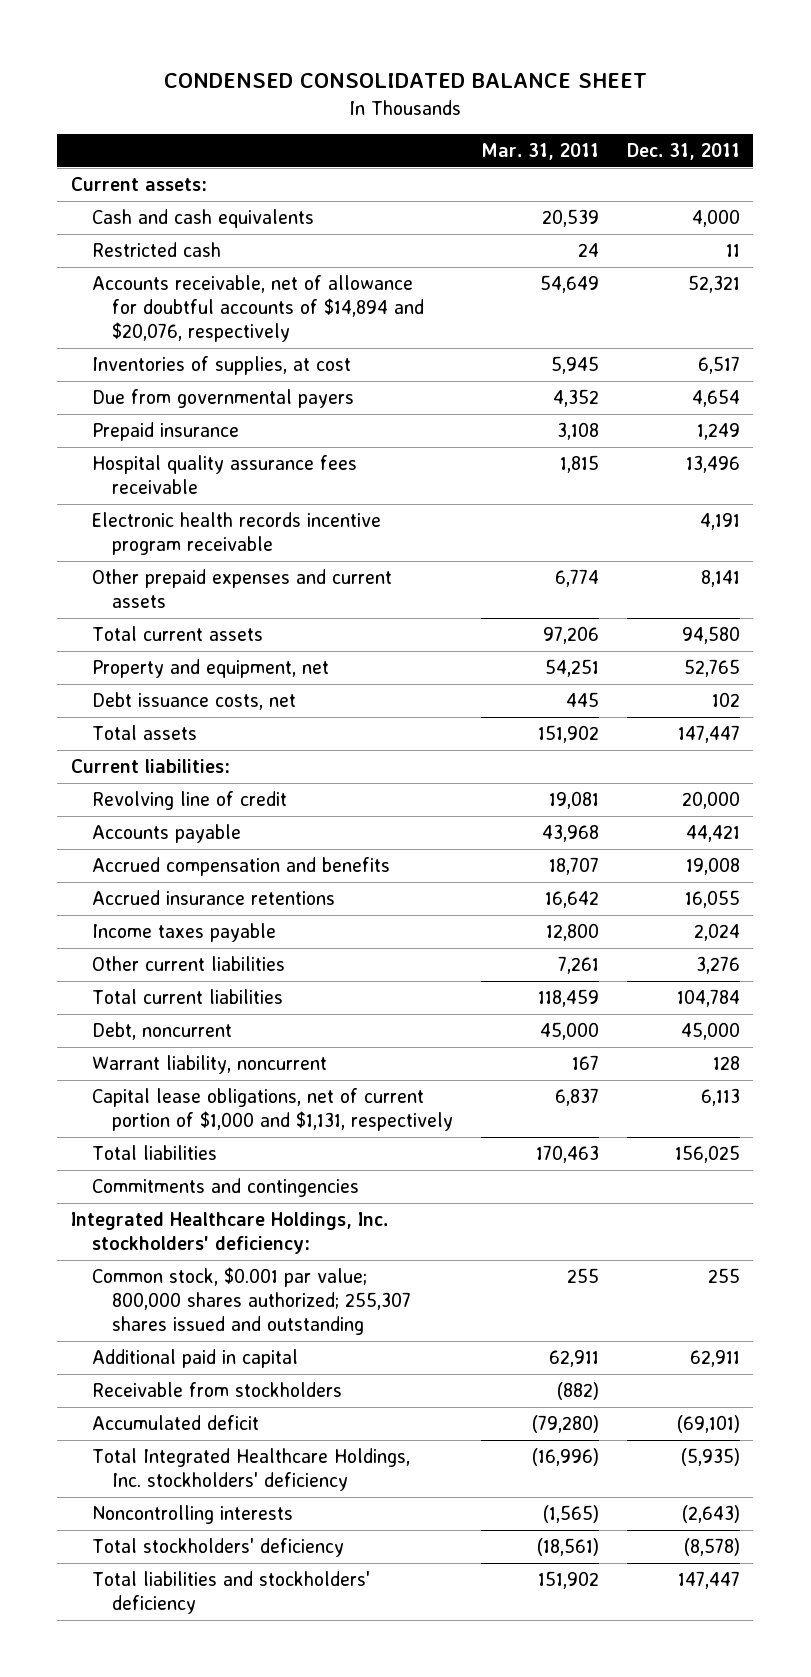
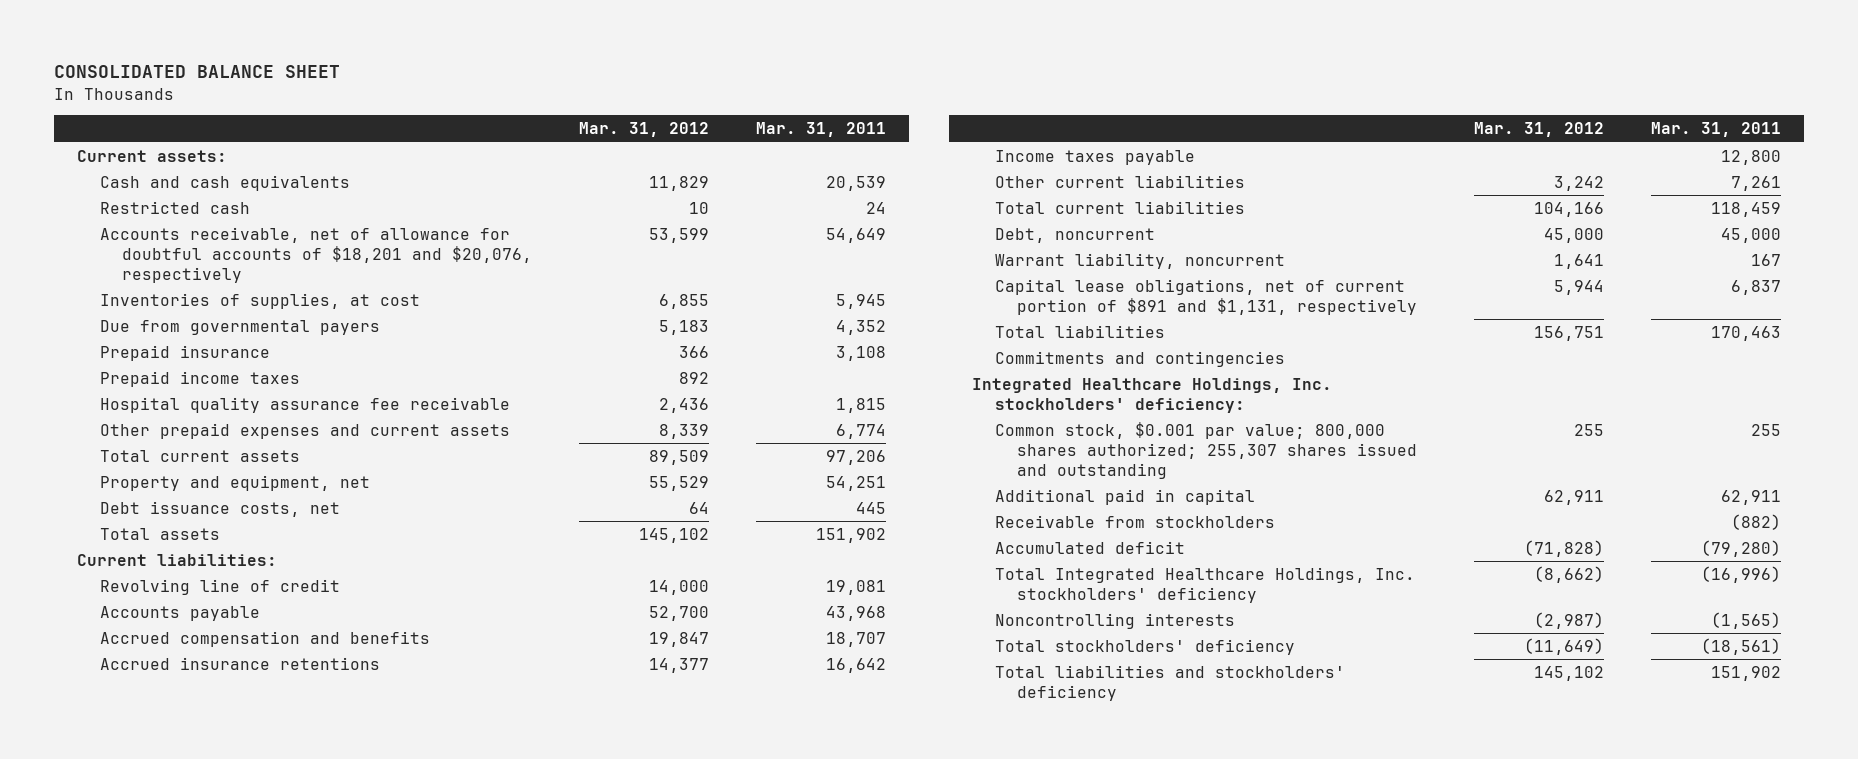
[164,72,648,88] CONDENSED CONSOLIDATED BALANCE SHEET -> [53,65,340,79] CONSOLIDATED BALANCE SHEET
[626,143,740,161] Dec. 31, 2011 -> none
none -> [578,122,709,138] Mar. 31, 2012
[91,275,424,342] Accounts receivable, net of allowance for doubtful accounts of $14,894 and $20,076, respectively -> [99,226,532,283] Accounts receivable, net of allowance for doubtful accounts of $18,201 and $20,076, respectively
[91,512,381,555] Electronic health records incentive program receivable -> none
none -> [99,370,300,387] Prepaid income taxes
[91,455,357,494] Hospital quality assurance fees receivable -> [99,396,510,413] Hospital quality assurance fee receivable
[91,1088,453,1131] Capital lease obligations, net of current portion of $1,000 and $1,131, respectively -> [994,278,1417,315] Capital lease obligations, net of current portion of $891 and $1,131, respectively

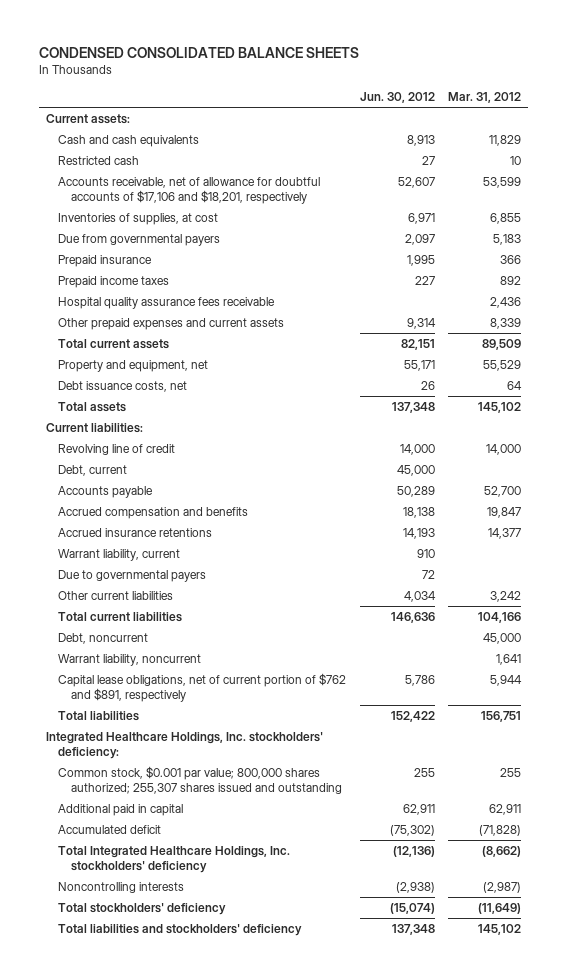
[53,65,340,79] CONSOLIDATED BALANCE SHEET -> [39,47,360,59] CONDENSED CONSOLIDATED BALANCE SHEETS
[755,122,886,138] Mar. 31, 2011 -> none
none -> [359,92,435,104] Jun. 30, 2012
[99,226,532,283] Accounts receivable, net of allowance for doubtful accounts of $18,201 and $20,076, respectively -> [58,176,321,205] Accounts receivable, net of allowance for doubtful accounts of $17,106 and $18,201, respectively
[99,396,510,413] Hospital quality assurance fee receivable -> [58,296,276,309] Hospital quality assurance fees receivable
none -> [58,464,128,476] Debt, current
[994,149,1195,165] Income taxes payable -> none
none -> [58,548,181,561] Warrant liability, current
none -> [58,569,207,582] Due to governmental payers
[994,278,1417,315] Capital lease obligations, net of current portion of $891 and $1,131, respectively -> [58,672,347,703] Capital lease obligations, net of current portion of $762 and $891, respectively
[994,350,1285,367] Commitments and contingencies -> none
[994,514,1275,528] Receivable from stockholders -> none

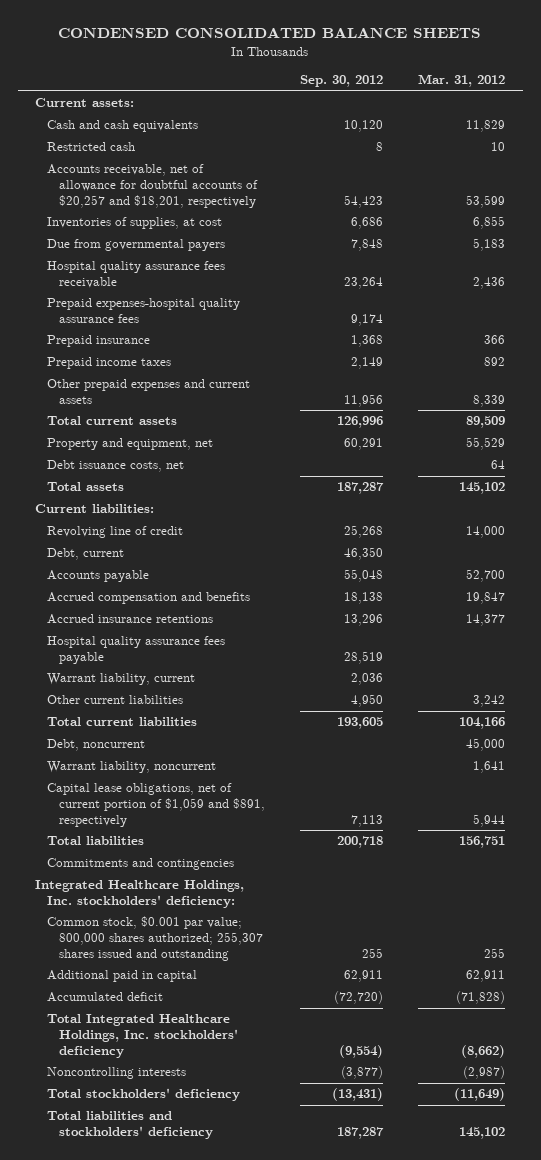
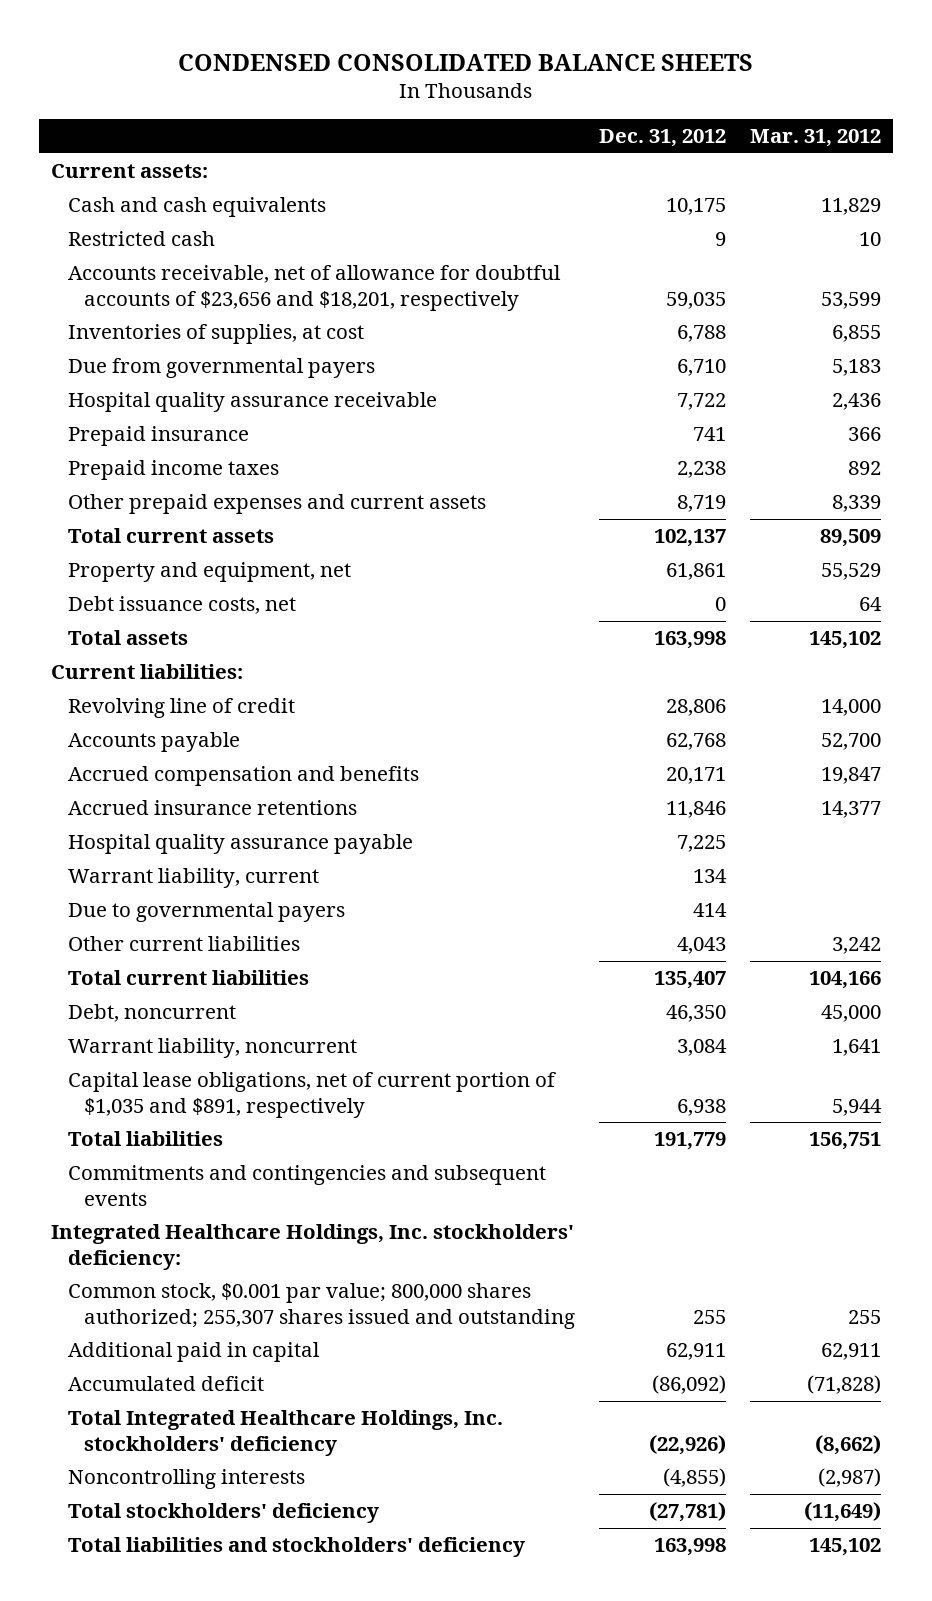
[300,75,384,88] Sep. 30, 2012 -> none
none -> [599,129,727,148] Dec. 31, 2012
[47,164,258,208] Accounts receivable, net of allowance for doubtful accounts of $20,257 and $18,201, respectively -> [67,265,561,311] Accounts receivable, net of allowance for doubtful accounts of $23,656 and $18,201, respectively
[47,298,241,323] Prepaid expenses-hospital quality assurance fees -> none
[47,261,226,288] Hospital quality assurance fees receivable -> [67,392,437,413] Hospital quality assurance receivable
[47,548,125,561] Debt, current -> none
[47,636,226,664] Hospital quality assurance fees payable -> [67,834,413,855] Hospital quality assurance payable
none -> [67,902,345,923] Due to governmental payers
[47,783,265,827] Capital lease obligations, net of current portion of $1,059 and $891, respectively -> [67,1072,556,1118] Capital lease obligations, net of current portion of $1,035 and $891, respectively
[47,858,235,871] Commitments and contingencies -> [67,1165,546,1206] Commitments and contingencies and subsequent events

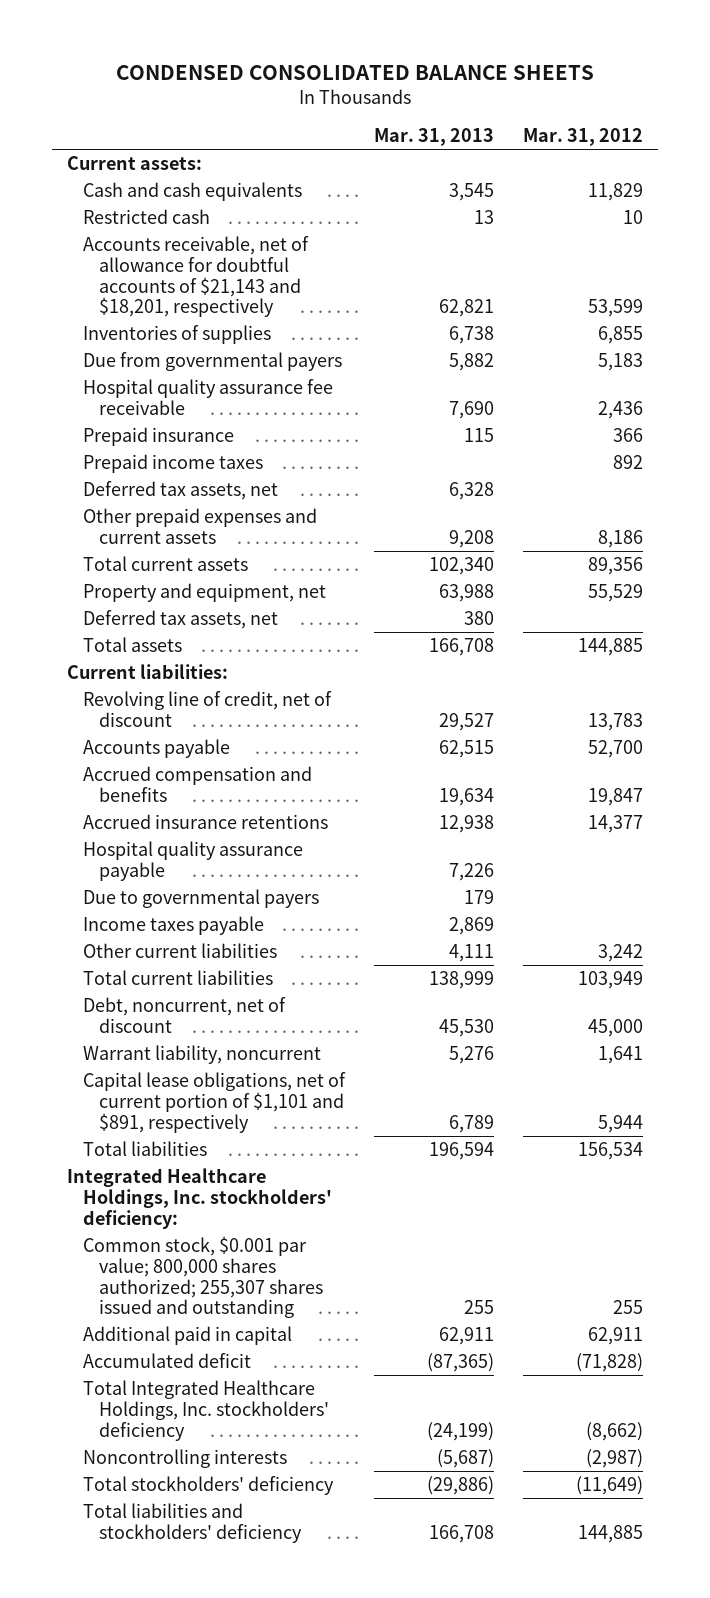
[599,129,727,148] Dec. 31, 2012 -> none
none -> [374,128,495,147] Mar. 31, 2013
[67,265,561,311] Accounts receivable, net of allowance for doubtful accounts of $23,656 and $18,201, respectively -> [82,236,309,318] Accounts receivable, net of allowance for doubtful accounts of $21,143 and $18,201, respectively
[67,324,364,345] Inventories of supplies, at cost -> [82,325,271,345] Inventories of supplies
[67,392,437,413] Hospital quality assurance receivable -> [82,379,333,415] Hospital quality assurance fee receivable
none -> [82,481,278,501] Deferred tax assets, net
[832,495,882,513] 8,339 -> [598,529,644,548] 8,186
[820,529,882,548] 89,509 -> [588,557,644,576] 89,356
[67,596,296,615] Debt issuance costs, net -> none
none -> [82,610,278,630] Deferred tax assets, net
[809,631,882,650] 145,102 -> [578,638,644,657] 144,885
[67,698,295,719] Revolving line of credit -> [82,691,332,727] Revolving line of credit, net of discount
[821,699,882,717] 14,000 -> [588,712,644,731] 13,783
[67,868,319,889] Warrant liability, current -> none
none -> [82,916,264,936] Income taxes payable
[809,971,882,990] 104,166 -> [578,971,644,990] 103,949
[67,1004,236,1023] Debt, noncurrent -> [82,997,286,1033] Debt, noncurrent, net of discount
[67,1165,546,1206] Commitments and contingencies and subsequent events -> none
[67,1072,556,1118] Capital lease obligations, net of current portion of $1,035 and $891, respectively -> [82,1072,346,1133] Capital lease obligations, net of current portion of $1,101 and $891, respectively
[809,1132,882,1151] 156,751 -> [578,1142,644,1161] 156,534
[809,1538,882,1557] 145,102 -> [578,1524,644,1543] 144,885

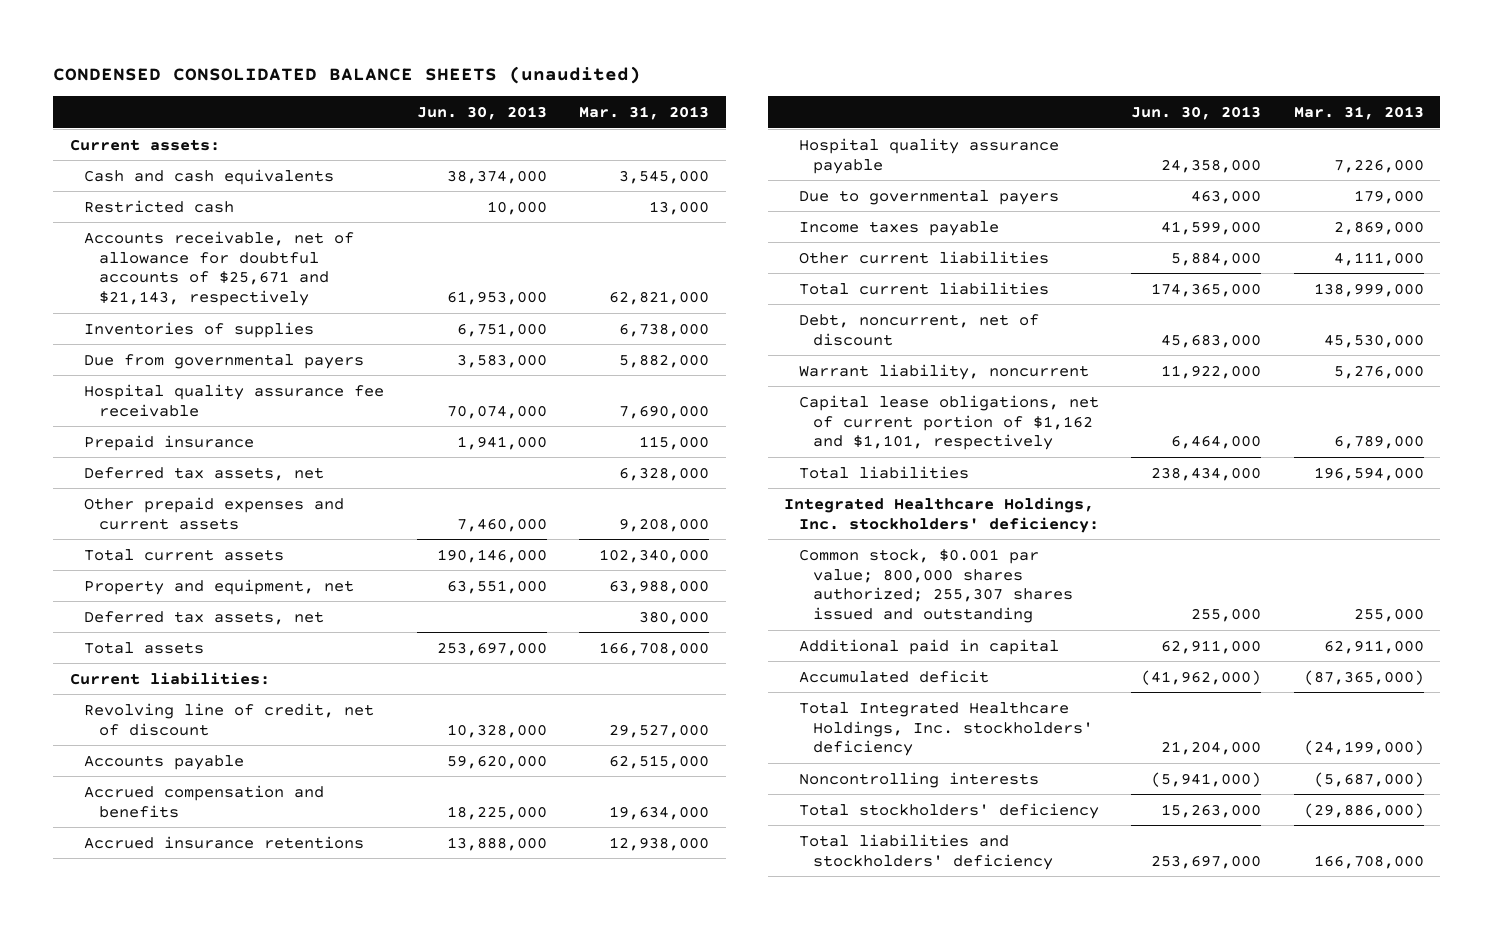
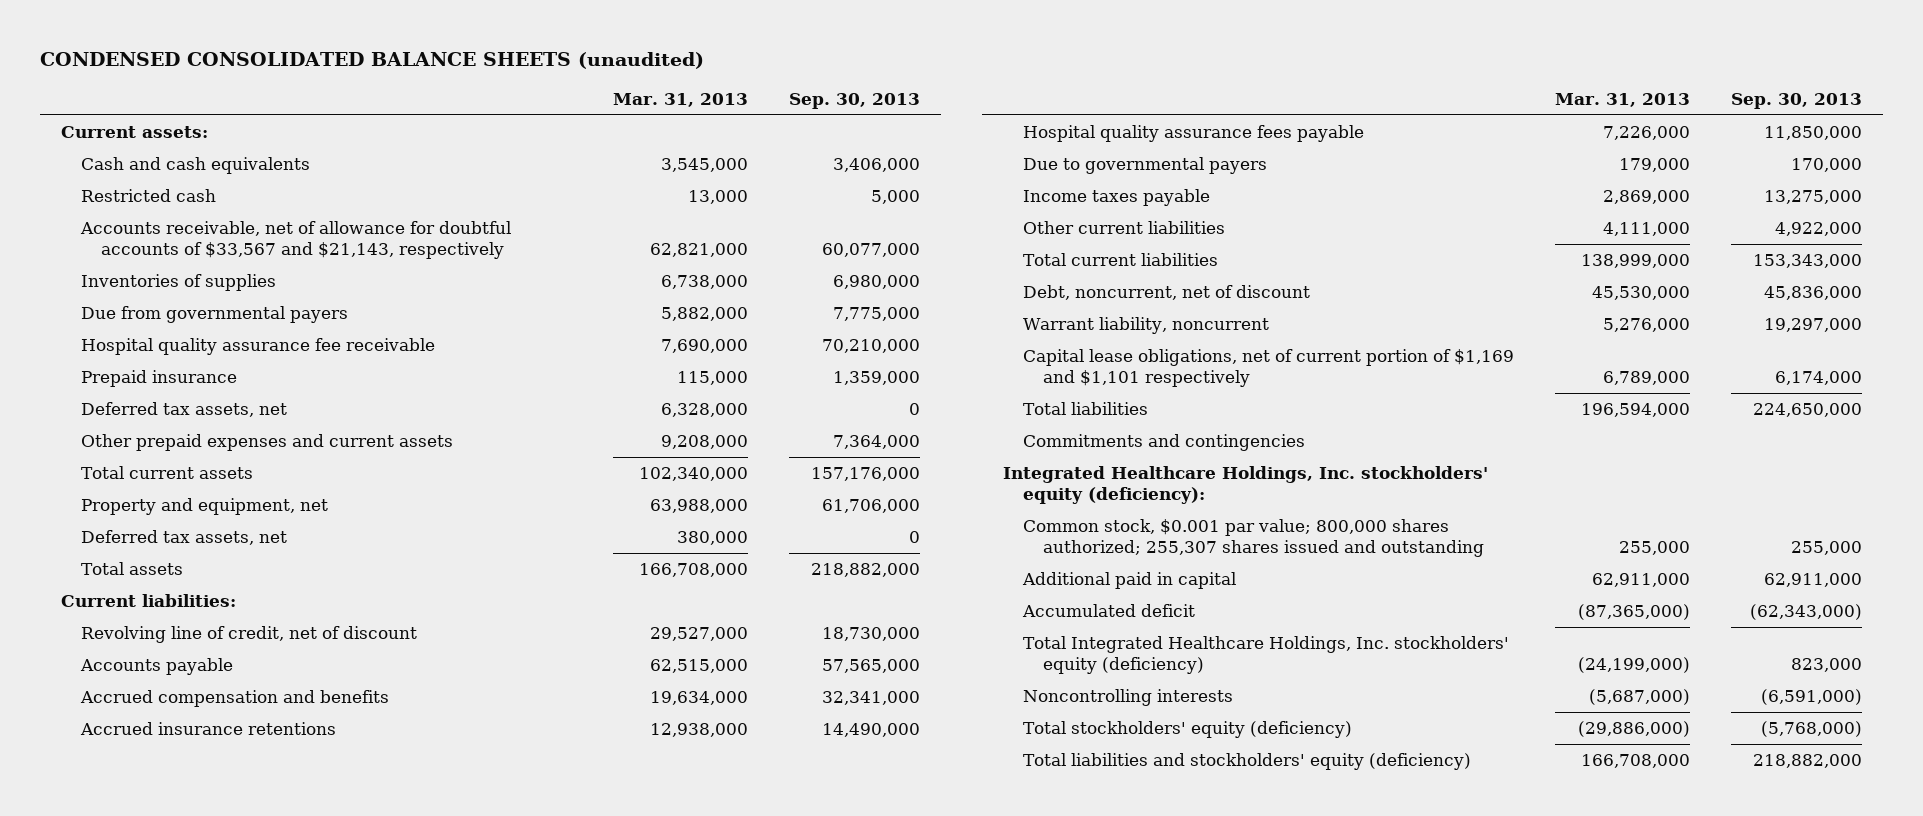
[416,106,547,121] Jun. 30, 2013 -> none
none -> [789,92,921,109] Sep. 30, 2013
[84,230,355,307] Accounts receivable, net of allowance for doubtful accounts of $25,671 and $21,143, respectively -> [79,221,511,260] Accounts receivable, net of allowance for doubtful accounts of $33,567 and $21,143, respectively
[798,137,1059,174] Hospital quality assurance payable -> [1023,125,1365,143] Hospital quality assurance fees payable
[798,394,1099,451] Capital lease obligations, net of current portion of $1,162 and $1,101, respectively -> [1023,349,1515,388] Capital lease obligations, net of current portion of $1,169 and $1,101 respectively
none -> [1023,434,1306,452] Commitments and contingencies
[784,496,1099,533] Integrated Healthcare Holdings, Inc. stockholders' deficiency: -> [1002,466,1488,505] Integrated Healthcare Holdings, Inc. stockholders' equity (deficiency):
[798,701,1094,757] Total Integrated Healthcare Holdings, Inc. stockholders' deficiency -> [1023,636,1510,675] Total Integrated Healthcare Holdings, Inc. stockholders' equity (deficiency)
[798,802,1099,819] Total stockholders' deficiency -> [1023,721,1353,739] Total stockholders' equity (deficiency)
[798,833,1054,870] Total liabilities and stockholders' deficiency -> [1023,753,1472,771] Total liabilities and stockholders' equity (deficiency)

